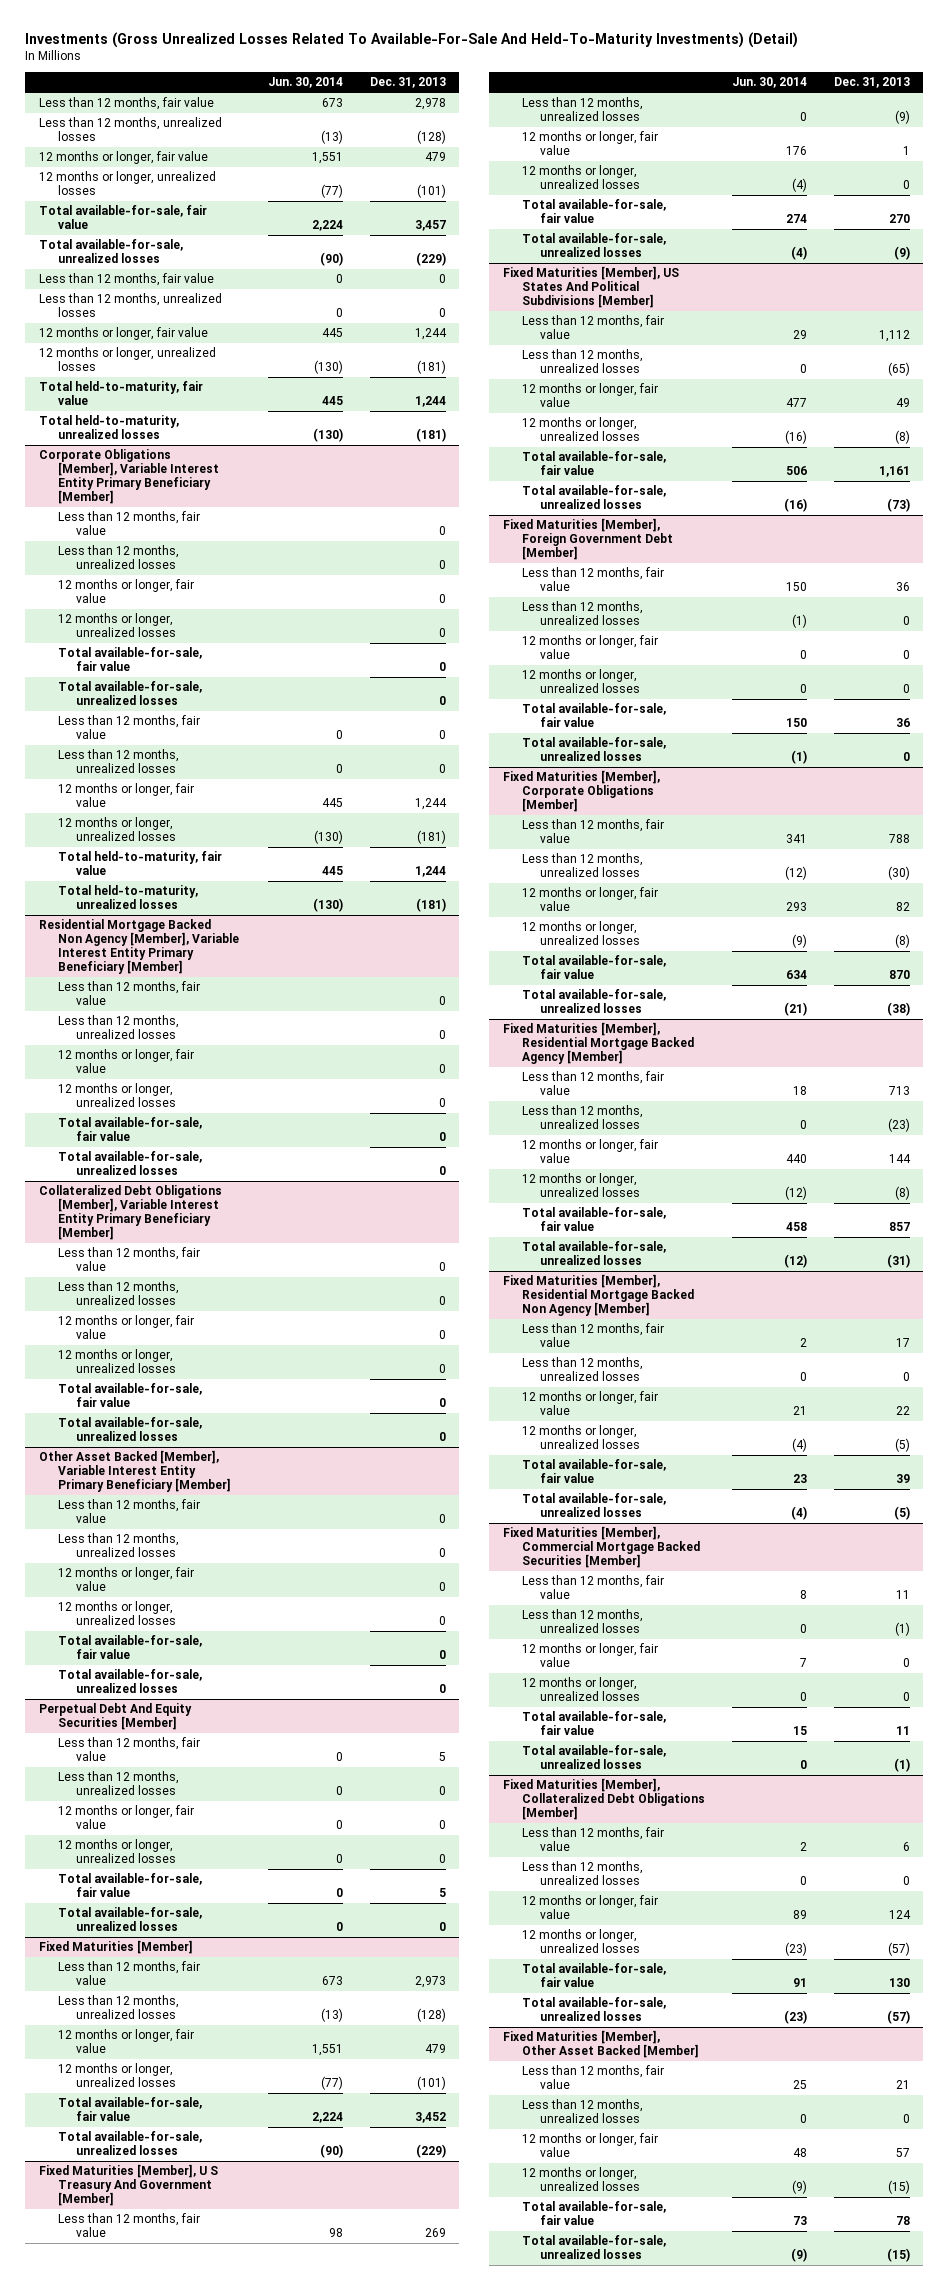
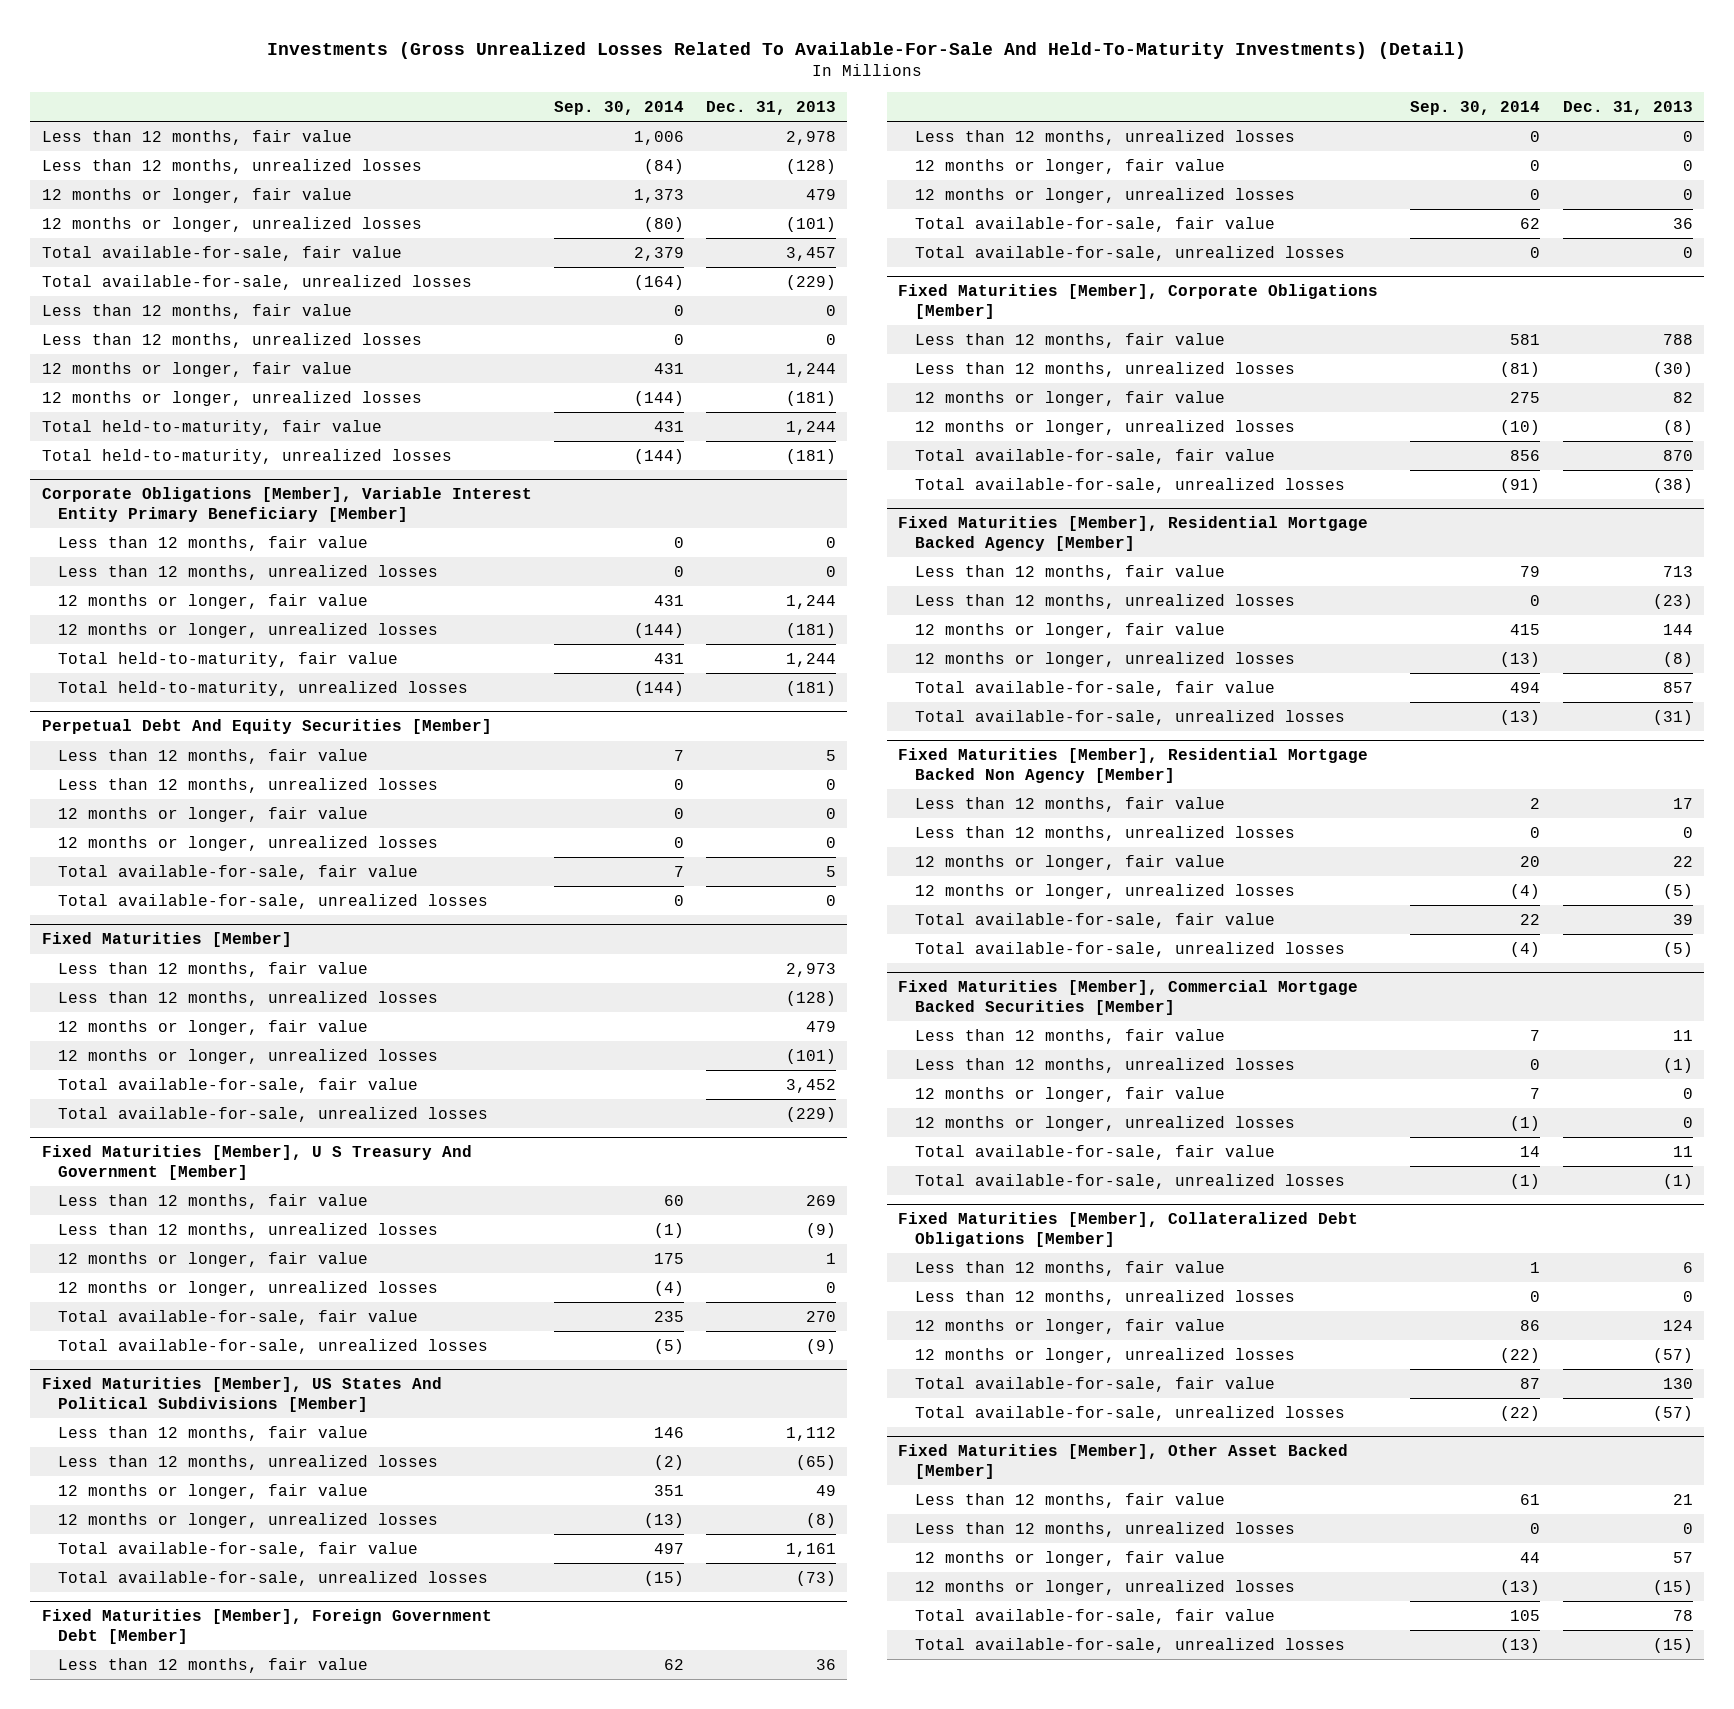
[267,77,343,89] Jun. 30, 2014 -> none
none -> [553,100,684,115] Sep. 30, 2014
[57,579,194,604] 12 months or longer, fair value -> none
[57,613,177,638] 12 months or longer, unrealized losses -> none
[57,647,202,672] Total available-for-sale, fair value -> none
[57,681,202,706] Total available-for-sale, unrealized losses -> none
[57,715,200,740] Less than 12 months, fair value -> none
[57,749,179,774] Less than 12 months, unrealized losses -> none
[38,919,239,975] Residential Mortgage Backed Non Agency [Member], Variable Interest Entity Primary Beneficiary [Member] -> none
[57,981,200,1006] Less than 12 months, fair value -> none
[57,1015,179,1040] Less than 12 months, unrealized losses -> none
[57,1049,194,1074] 12 months or longer, fair value -> none
[57,1083,177,1108] 12 months or longer, unrealized losses -> none
[57,1117,202,1142] Total available-for-sale, fair value -> none
[57,1151,202,1176] Total available-for-sale, unrealized losses -> none
[38,1185,222,1241] Collateralized Debt Obligations [Member], Variable Interest Entity Primary Beneficiary [Member] -> none
[57,1247,200,1272] Less than 12 months, fair value -> none
[57,1281,179,1306] Less than 12 months, unrealized losses -> none
[57,1315,194,1340] 12 months or longer, fair value -> none
[57,1349,177,1374] 12 months or longer, unrealized losses -> none
[57,1383,202,1408] Total available-for-sale, fair value -> none
[57,1417,202,1442] Total available-for-sale, unrealized losses -> none
[38,1450,231,1493] Other Asset Backed [Member], Variable Interest Entity Primary Beneficiary [Member] -> none
[57,1499,200,1524] Less than 12 months, fair value -> none
[57,1533,179,1558] Less than 12 months, unrealized losses -> none
[57,1567,194,1592] 12 months or longer, fair value -> none
[57,1601,177,1626] 12 months or longer, unrealized losses -> none
[57,1635,202,1660] Total available-for-sale, fair value -> none
[57,1669,202,1694] Total available-for-sale, unrealized losses -> none

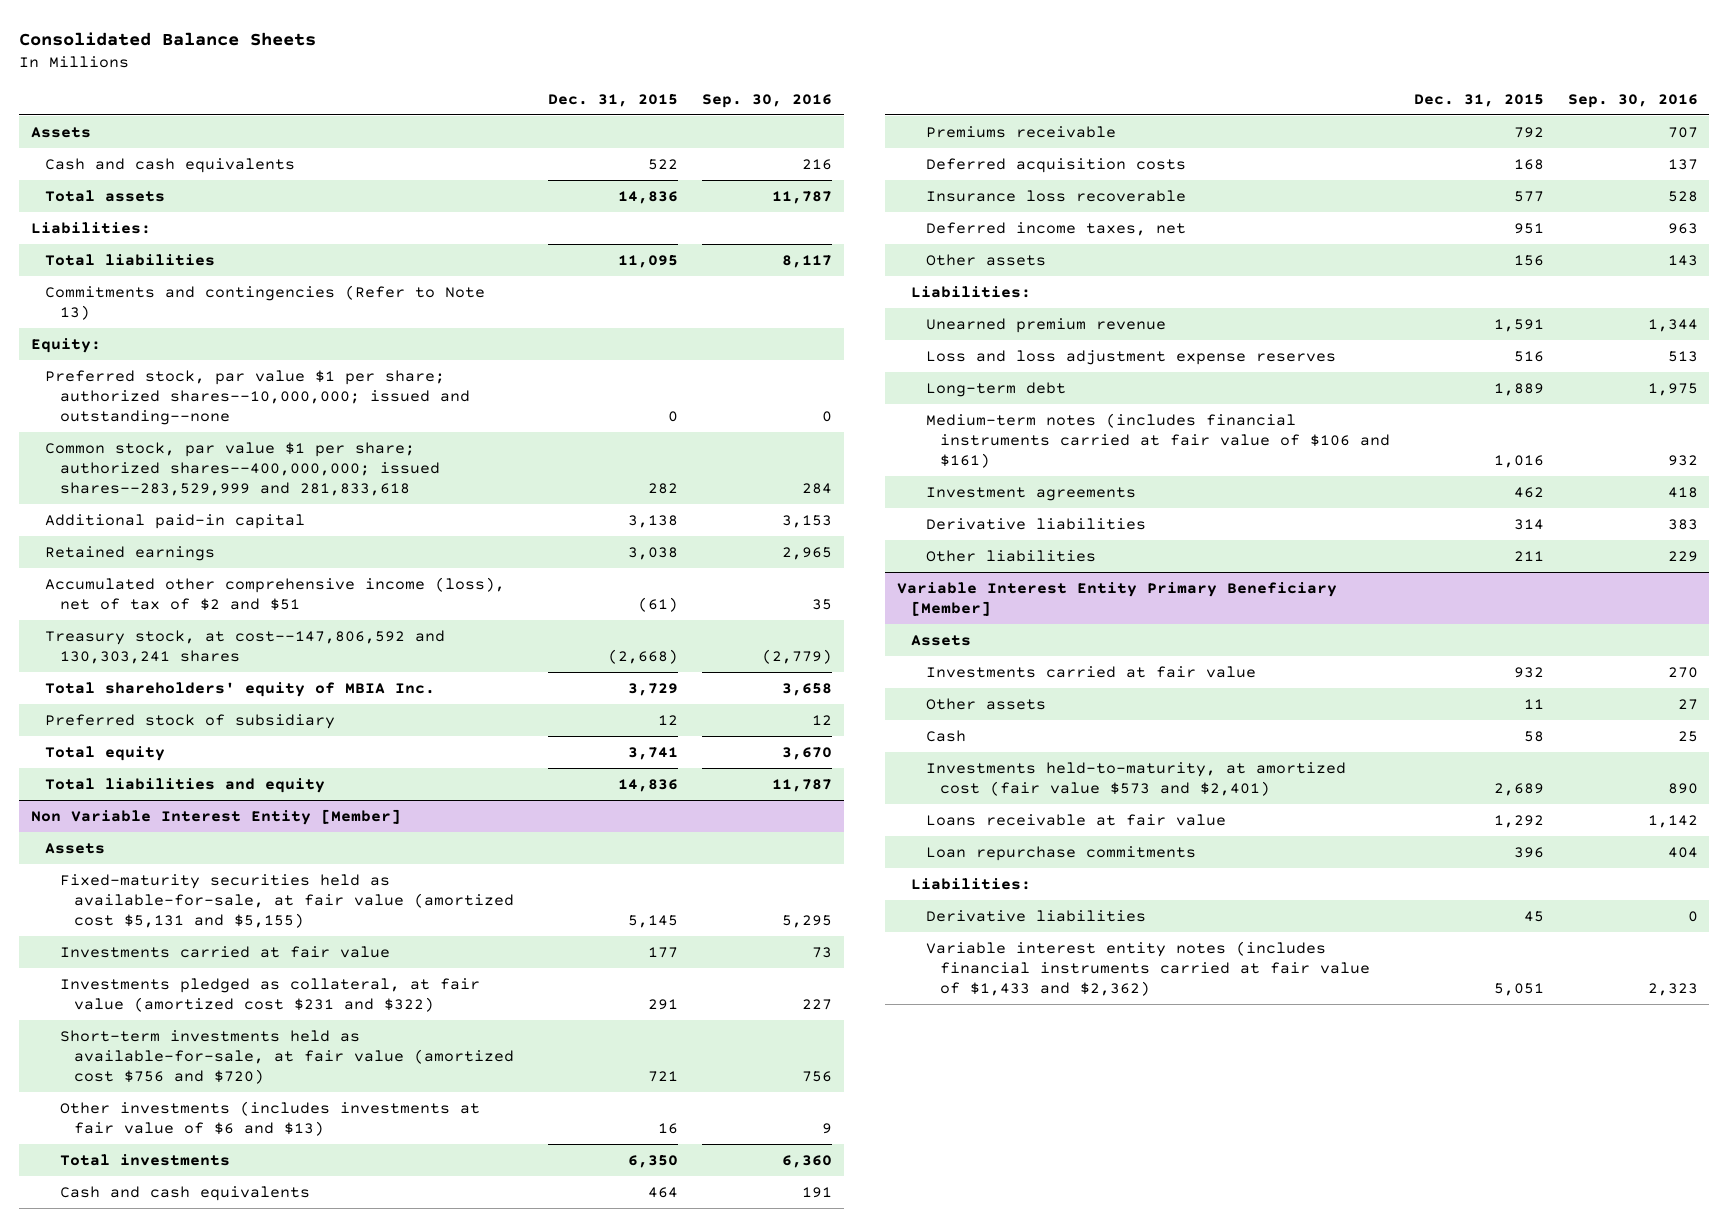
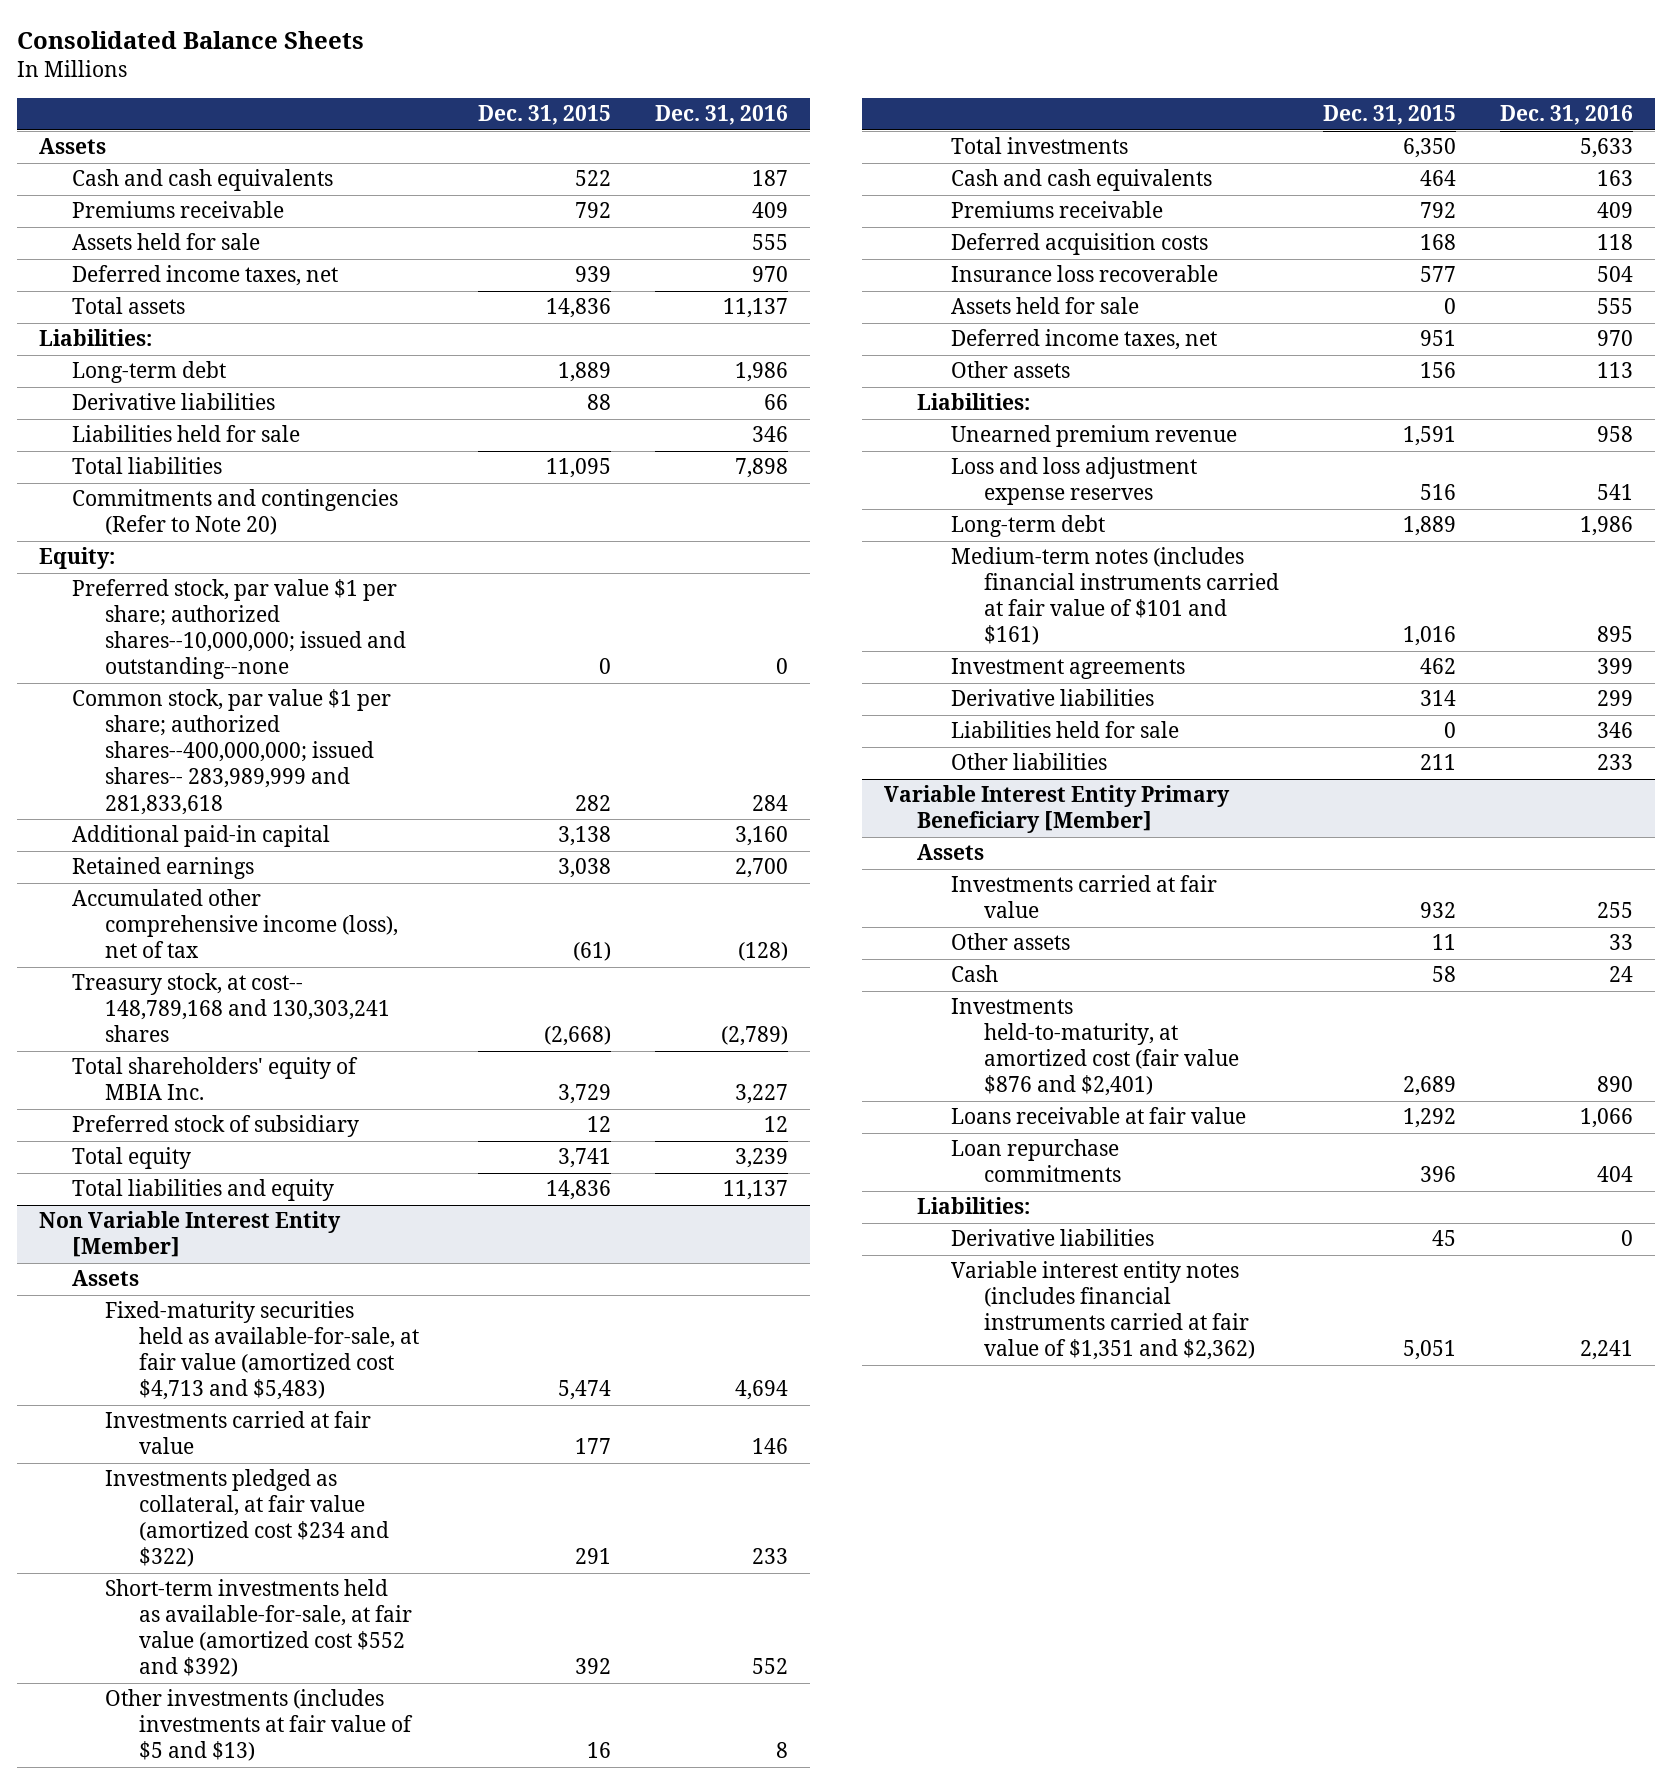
[701,93,832,108] Sep. 30, 2016 -> none
none -> [654,105,788,126] Dec. 31, 2016
none -> [72,201,285,219] Premiums receivable
none -> [72,233,261,251] Assets held for sale
none -> [72,265,339,287] Deferred income taxes, net
none -> [72,361,227,384] Long-term debt
none -> [72,393,276,411] Derivative liabilities
none -> [72,425,301,443] Liabilities held for sale
[45,284,486,320] Commitments and contingencies (Refer to Note 13) -> [72,489,399,536] Commitments and contingencies (Refer to Note 20)
[45,441,440,496] Common stock, par value $1 per share; authorized shares--400,000,000; issued shares--283,529,999 and 281,833,618 -> [72,689,392,815] Common stock, par value $1 per share; authorized shares--400,000,000; issued shares-- 283,989,999 and 281,833,618
[45,576,506,611] Accumulated other comprehensive income (loss), net of tax of $2 and $51 -> [72,889,399,959] Accumulated other comprehensive income (loss), net of tax
[45,629,446,664] Treasury stock, at cost--147,806,592 and 130,303,241 shares -> [72,973,391,1043] Treasury stock, at cost-- 148,789,168 and 130,303,241 shares
[59,873,515,928] Fixed-maturity securities held as available-for-sale, at fair value (amortized cost $5,131 and $5,155) -> [105,1301,419,1401] Fixed-maturity securities held as available-for-sale, at fair value (amortized cost $4,713 and $5,483)
[628,914,679,928] 5,145 -> [557,1380,611,1401] 5,474
[59,977,480,1012] Investments pledged as collateral, at fair value (amortized cost $231 and $322) -> [105,1469,389,1568] Investments pledged as collateral, at fair value (amortized cost $234 and $322)
[59,1029,515,1084] Short-term investments held as available-for-sale, at fair value (amortized cost $756 and $720) -> [105,1579,412,1678] Short-term investments held as available-for-sale, at fair value (amortized cost $552 and $392)
[648,1070,679,1082] 721 -> [574,1658,611,1675] 392
[59,1100,480,1136] Other investments (includes investments at fair value of $6 and $13) -> [105,1689,413,1762] Other investments (includes investments at fair value of $5 and $13)
none -> [950,297,1139,315] Assets held for sale
[925,412,1391,468] Medium-term notes (includes financial instruments carried at fair value of $106 and $161) -> [950,547,1279,646] Medium-term notes (includes financial instruments carried at fair value of $101 and $161)
none -> [950,721,1179,739] Liabilities held for sale
[925,761,1346,796] Investments held-to-maturity, at amortized cost (fair value $573 and $2,401) -> [950,998,1239,1097] Investments held-to-maturity, at amortized cost (fair value $876 and $2,401)
[925,940,1371,996] Variable interest entity notes (includes financial instruments carried at fair value of $1,433 and $2,362) -> [950,1261,1255,1361] Variable interest entity notes (includes financial instruments carried at fair value of $1,351 and $2,362)

